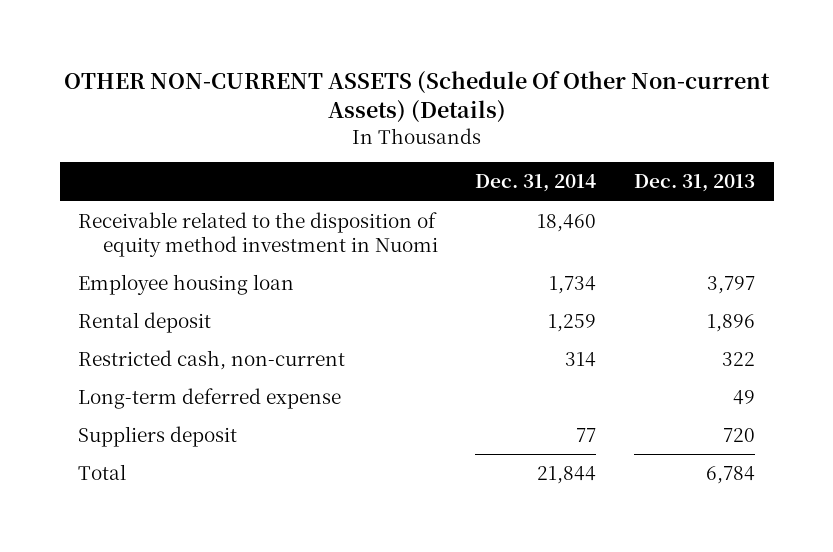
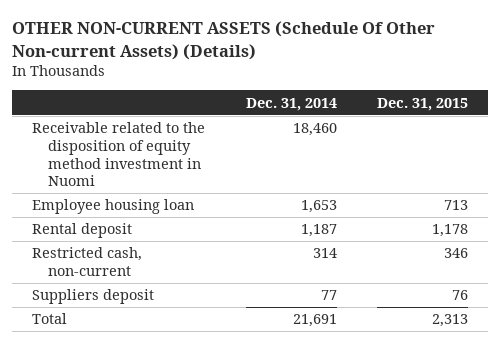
[633,174,755,193] Dec. 31, 2013 -> none
none -> [376,97,468,111] Dec. 31, 2015
[549,276,597,295] 1,734 -> [300,200,337,214] 1,653
[548,314,597,333] 1,259 -> [300,224,337,238] 1,187
[78,388,342,410] Long-term deferred expense -> none
[537,466,597,485] 21,844 -> [292,314,337,328] 21,691

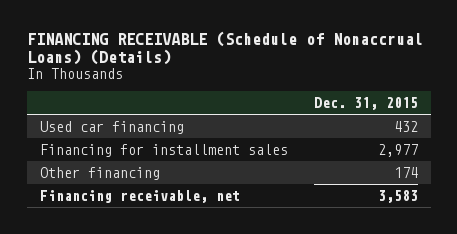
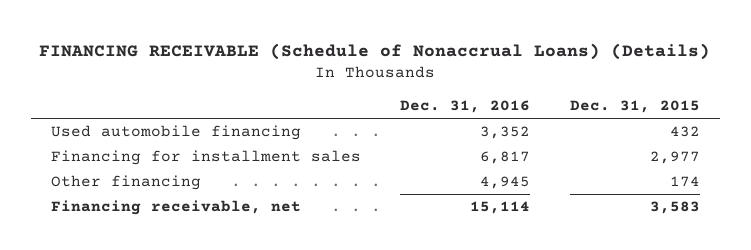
none -> [400,100,531,114] Dec. 31, 2016
[39,121,184,135] Used car financing -> [50,125,301,141] Used automobile financing

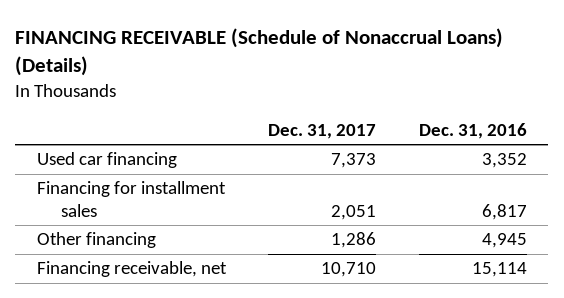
[569,100,700,114] Dec. 31, 2015 -> none
none -> [268,123,377,139] Dec. 31, 2017
[50,125,301,141] Used automobile financing -> [36,152,177,169] Used car financing

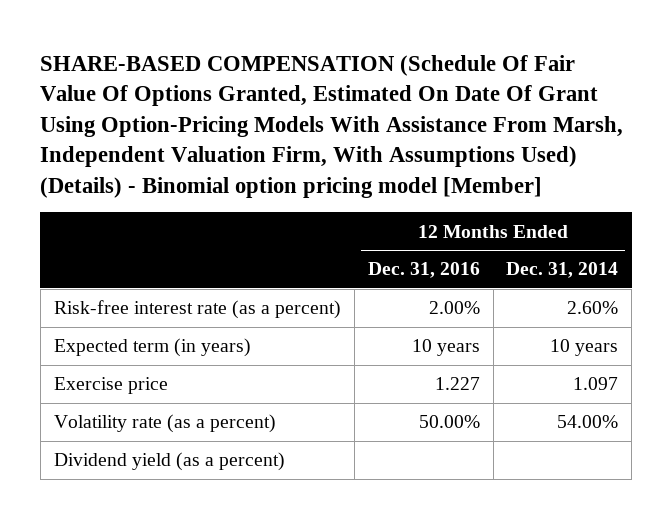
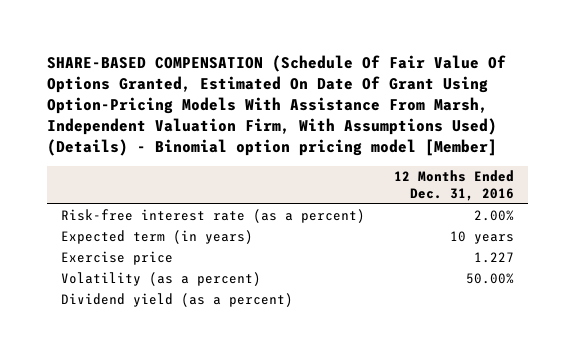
[506,262,619,279] Dec. 31, 2014 -> none
[53,414,276,434] Volatility rate (as a percent) -> [61,272,262,287] Volatility (as a percent)

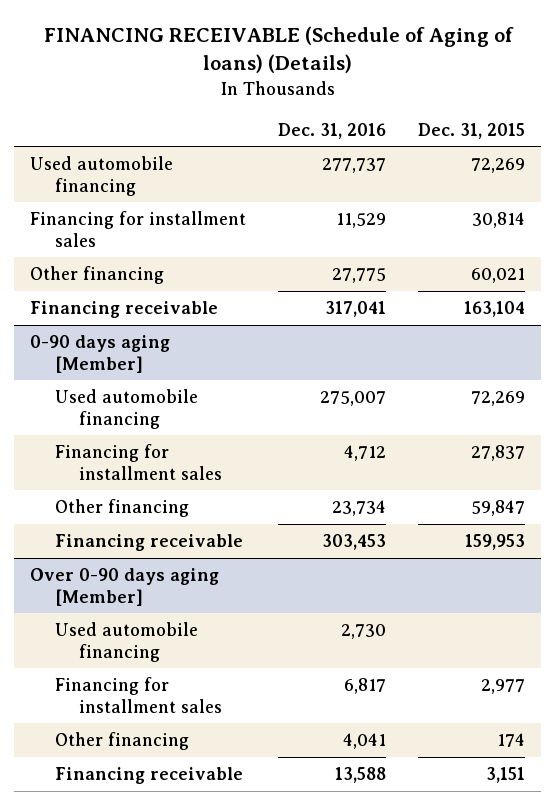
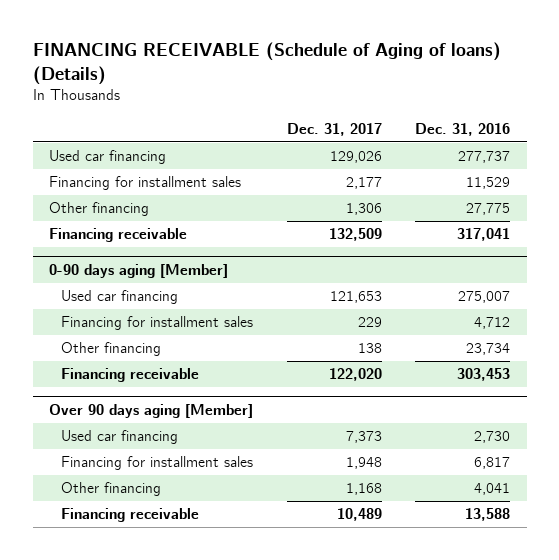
[418,122,526,139] Dec. 31, 2015 -> none
none -> [286,122,382,136] Dec. 31, 2017
[30,156,174,196] Used automobile financing -> [49,150,167,165] Used car financing
[54,389,198,429] Used automobile financing -> [61,290,179,305] Used car financing
[30,568,220,606] Over 0-90 days aging [Member] -> [49,403,254,418] Over 90 days aging [Member]
[54,622,198,662] Used automobile financing -> [61,430,179,445] Used car financing

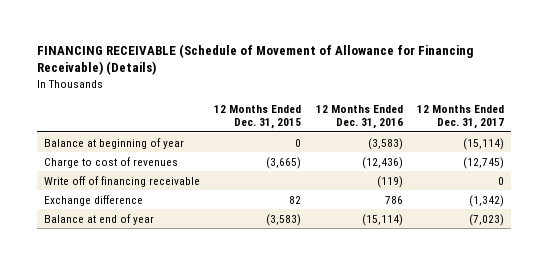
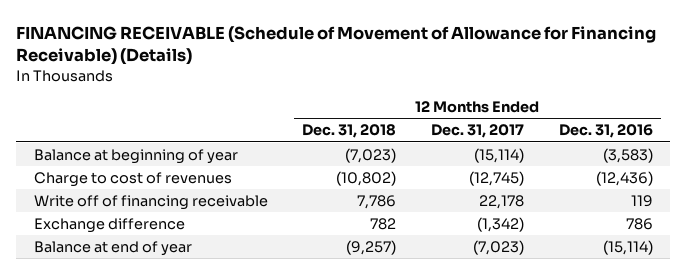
[214,105,302,130] 12 Months Ended Dec. 31, 2015 -> none
none -> [302,124,397,139] Dec. 31, 2018
[376,175,403,188] (119) -> [630,194,653,207] 119
[498,176,505,185] 0 -> [478,194,524,209] 22,178

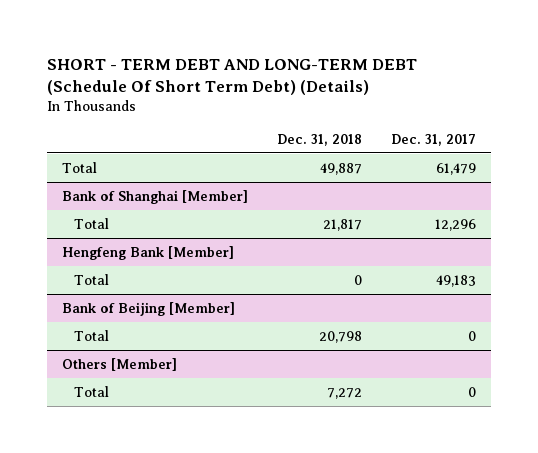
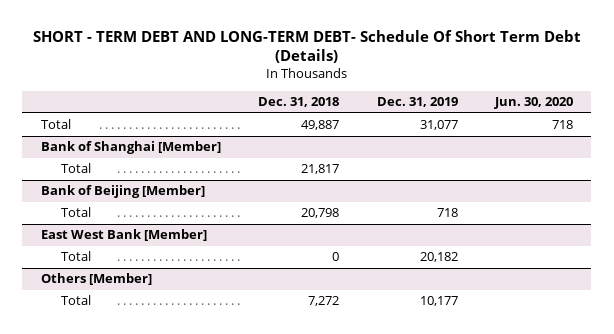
[47,58,418,95] SHORT - TERM DEBT AND LONG-TERM DEBT (Schedule Of Short Term Debt) (Details) -> [32,29,581,64] SHORT - TERM DEBT AND LONG-TERM DEBT- Schedule Of Short Term Debt (Details)
[391,133,477,146] Dec. 31, 2017 -> none
none -> [376,97,458,108] Dec. 31, 2019
none -> [493,97,573,110] Jun. 30, 2020
[62,245,235,260] Hengfeng Bank [Member] -> none
[73,273,109,285] Total -> none
none -> [41,229,208,242] East West Bank [Member]
none -> [61,251,92,262] Total

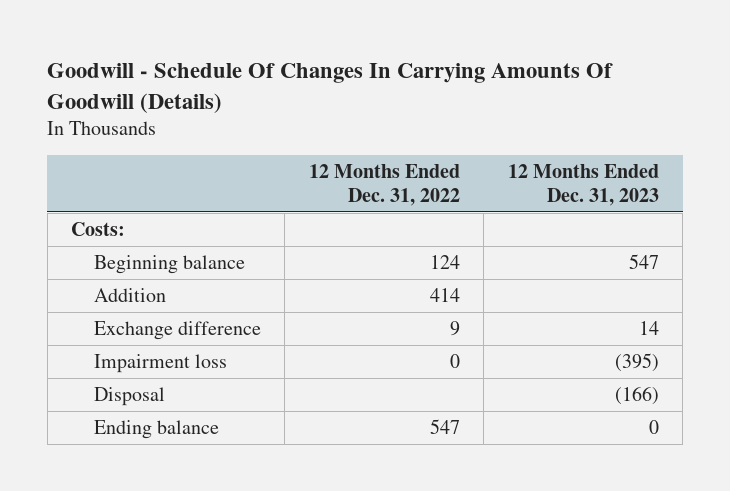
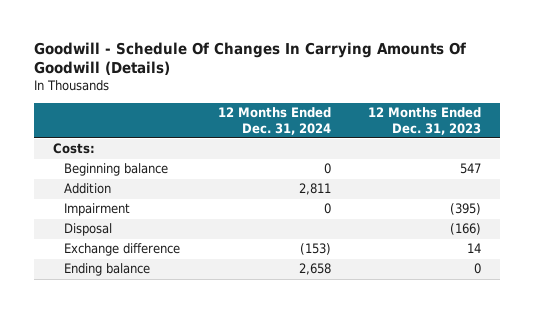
[308,164,460,206] 12 Months Ended Dec. 31, 2022 -> none
none -> [217,107,331,135] 12 Months Ended Dec. 31, 2024
[93,354,227,374] Impairment loss -> [63,203,130,217] Impairment
[93,321,261,341] Exchange difference -> [63,243,180,257] Exchange difference

